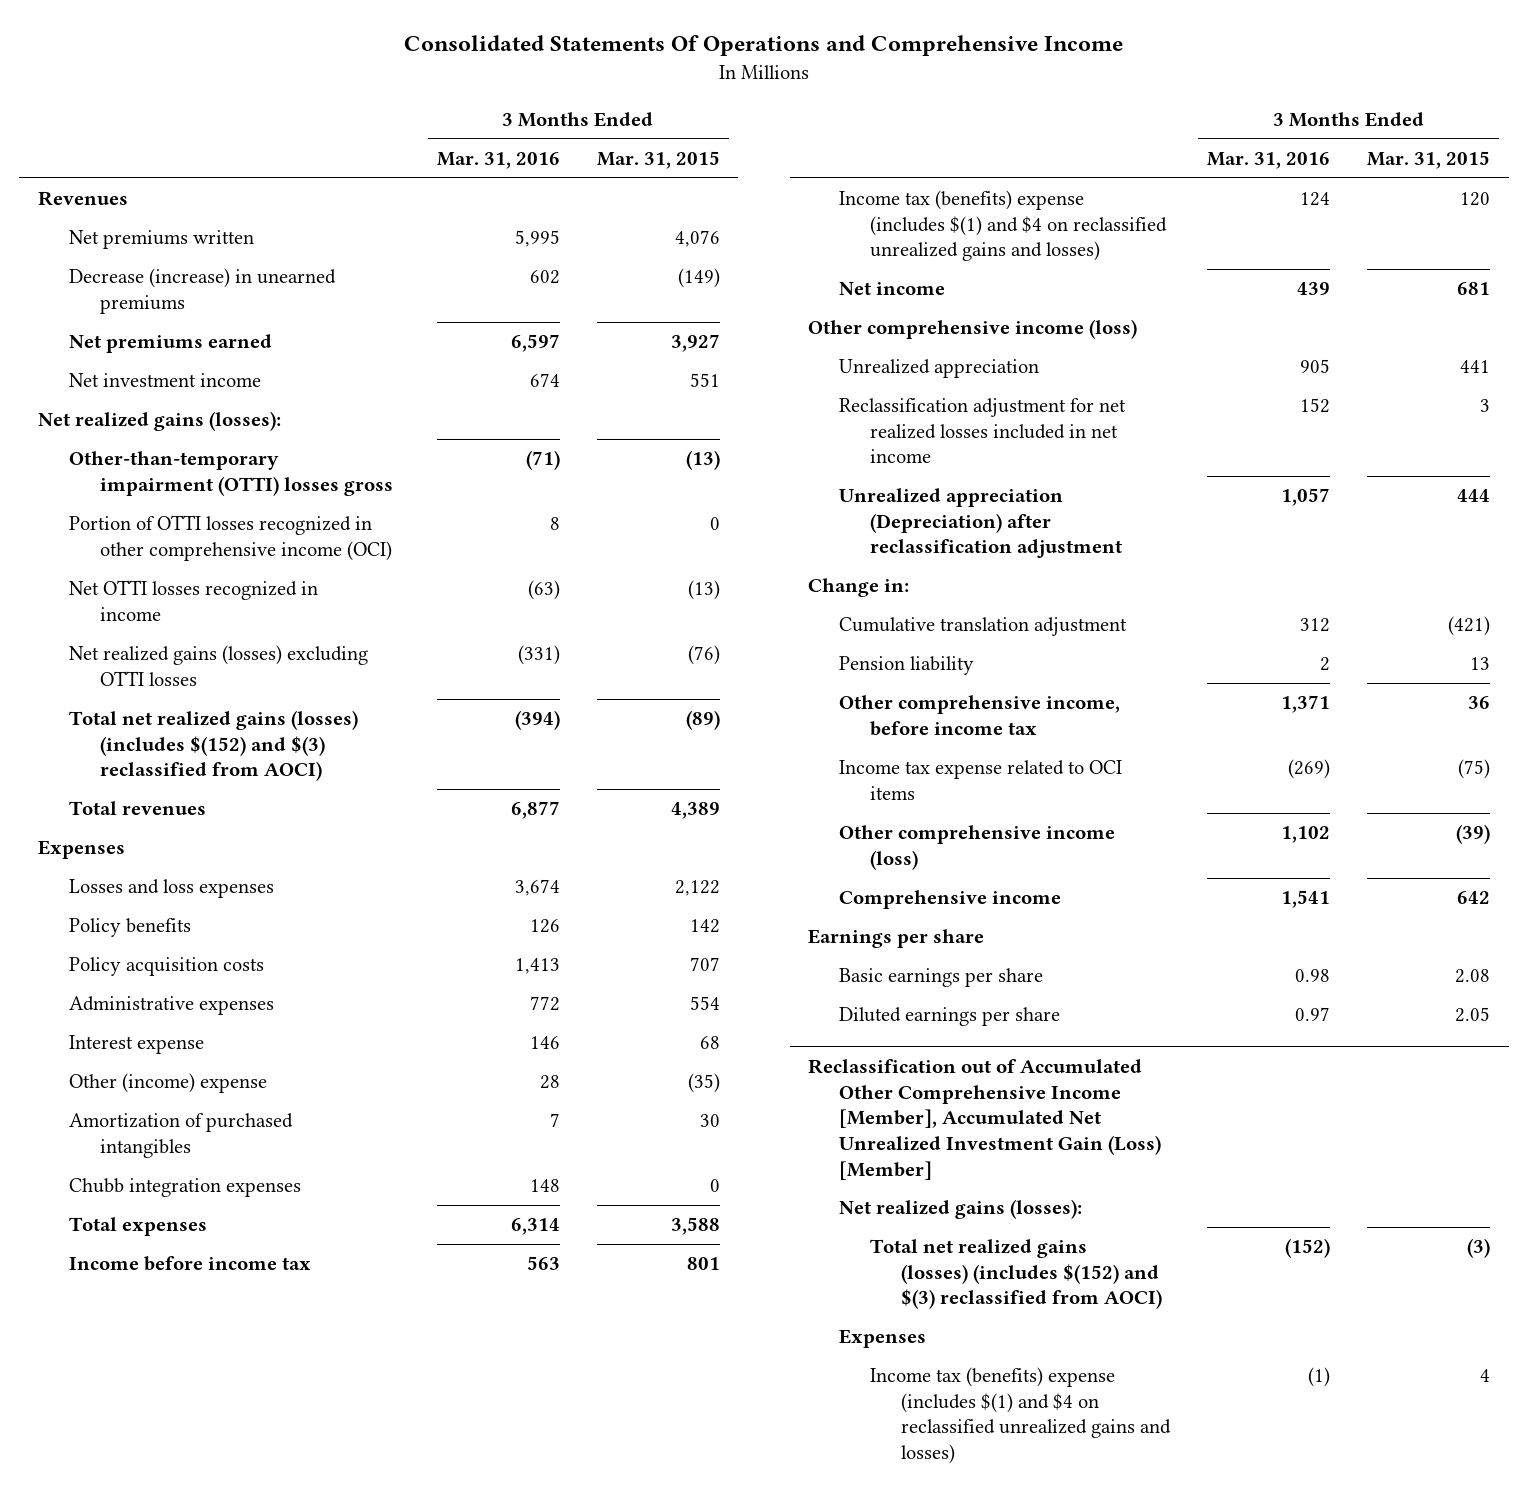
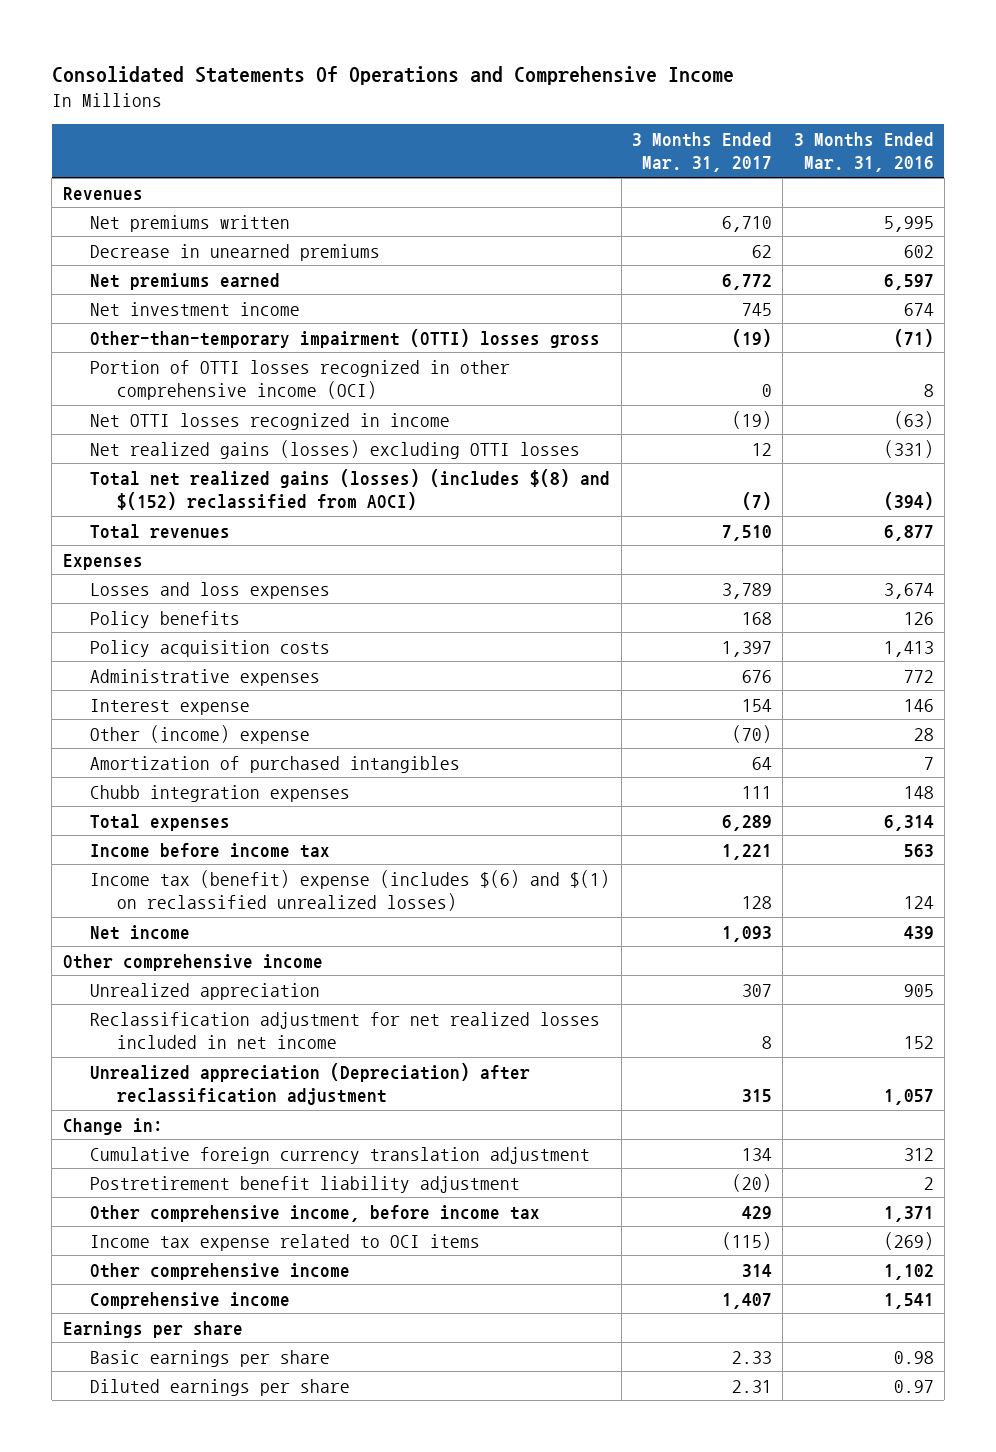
[596,150,720,169] Mar. 31, 2015 -> none
none -> [631,132,772,173] 3 Months Ended Mar. 31, 2017
[68,268,336,314] Decrease (increase) in unearned premiums -> [90,243,381,261] Decrease in unearned premiums
[37,411,281,432] Net realized gains (losses): -> none
[68,710,358,782] Total net realized gains (losses) (includes $(152) and $(3) reclassified from AOCI) -> [90,468,611,510] Total net realized gains (losses) (includes $(8) and $(152) reclassified from AOCI)
[839,190,1168,262] Income tax (benefits) expense (includes $(1) and $4 on reclassified unrealized gains and losses) -> [90,869,611,911] Income tax (benefit) expense (includes $(6) and $(1) on reclassified unrealized losses)
[808,319,1138,340] Other comprehensive income (loss) -> [62,953,323,971] Other comprehensive income
[839,617,1128,637] Cumulative translation adjustment -> [90,1146,591,1164] Cumulative foreign currency translation adjustment
[839,656,975,676] Pension liability -> [90,1175,521,1193] Postretirement benefit liability adjustment
[839,825,1116,870] Other comprehensive income (loss) -> [90,1262,351,1280] Other comprehensive income
[808,1059,1162,1180] Reclassification out of Accumulated Other Comprehensive Income [Member], Accumulated Net Unrealized Investment Gain (Loss) [Member] -> none
[839,1199,1083,1220] Net realized gains (losses): -> none
[870,1239,1163,1310] Total net realized gains (losses) (includes $(152) and $(3) reclassified from AOCI) -> none
[839,1329,927,1349] Expenses -> none
[870,1367,1172,1465] Income tax (benefits) expense (includes $(1) and $4 on reclassified unrealized gains and losses) -> none

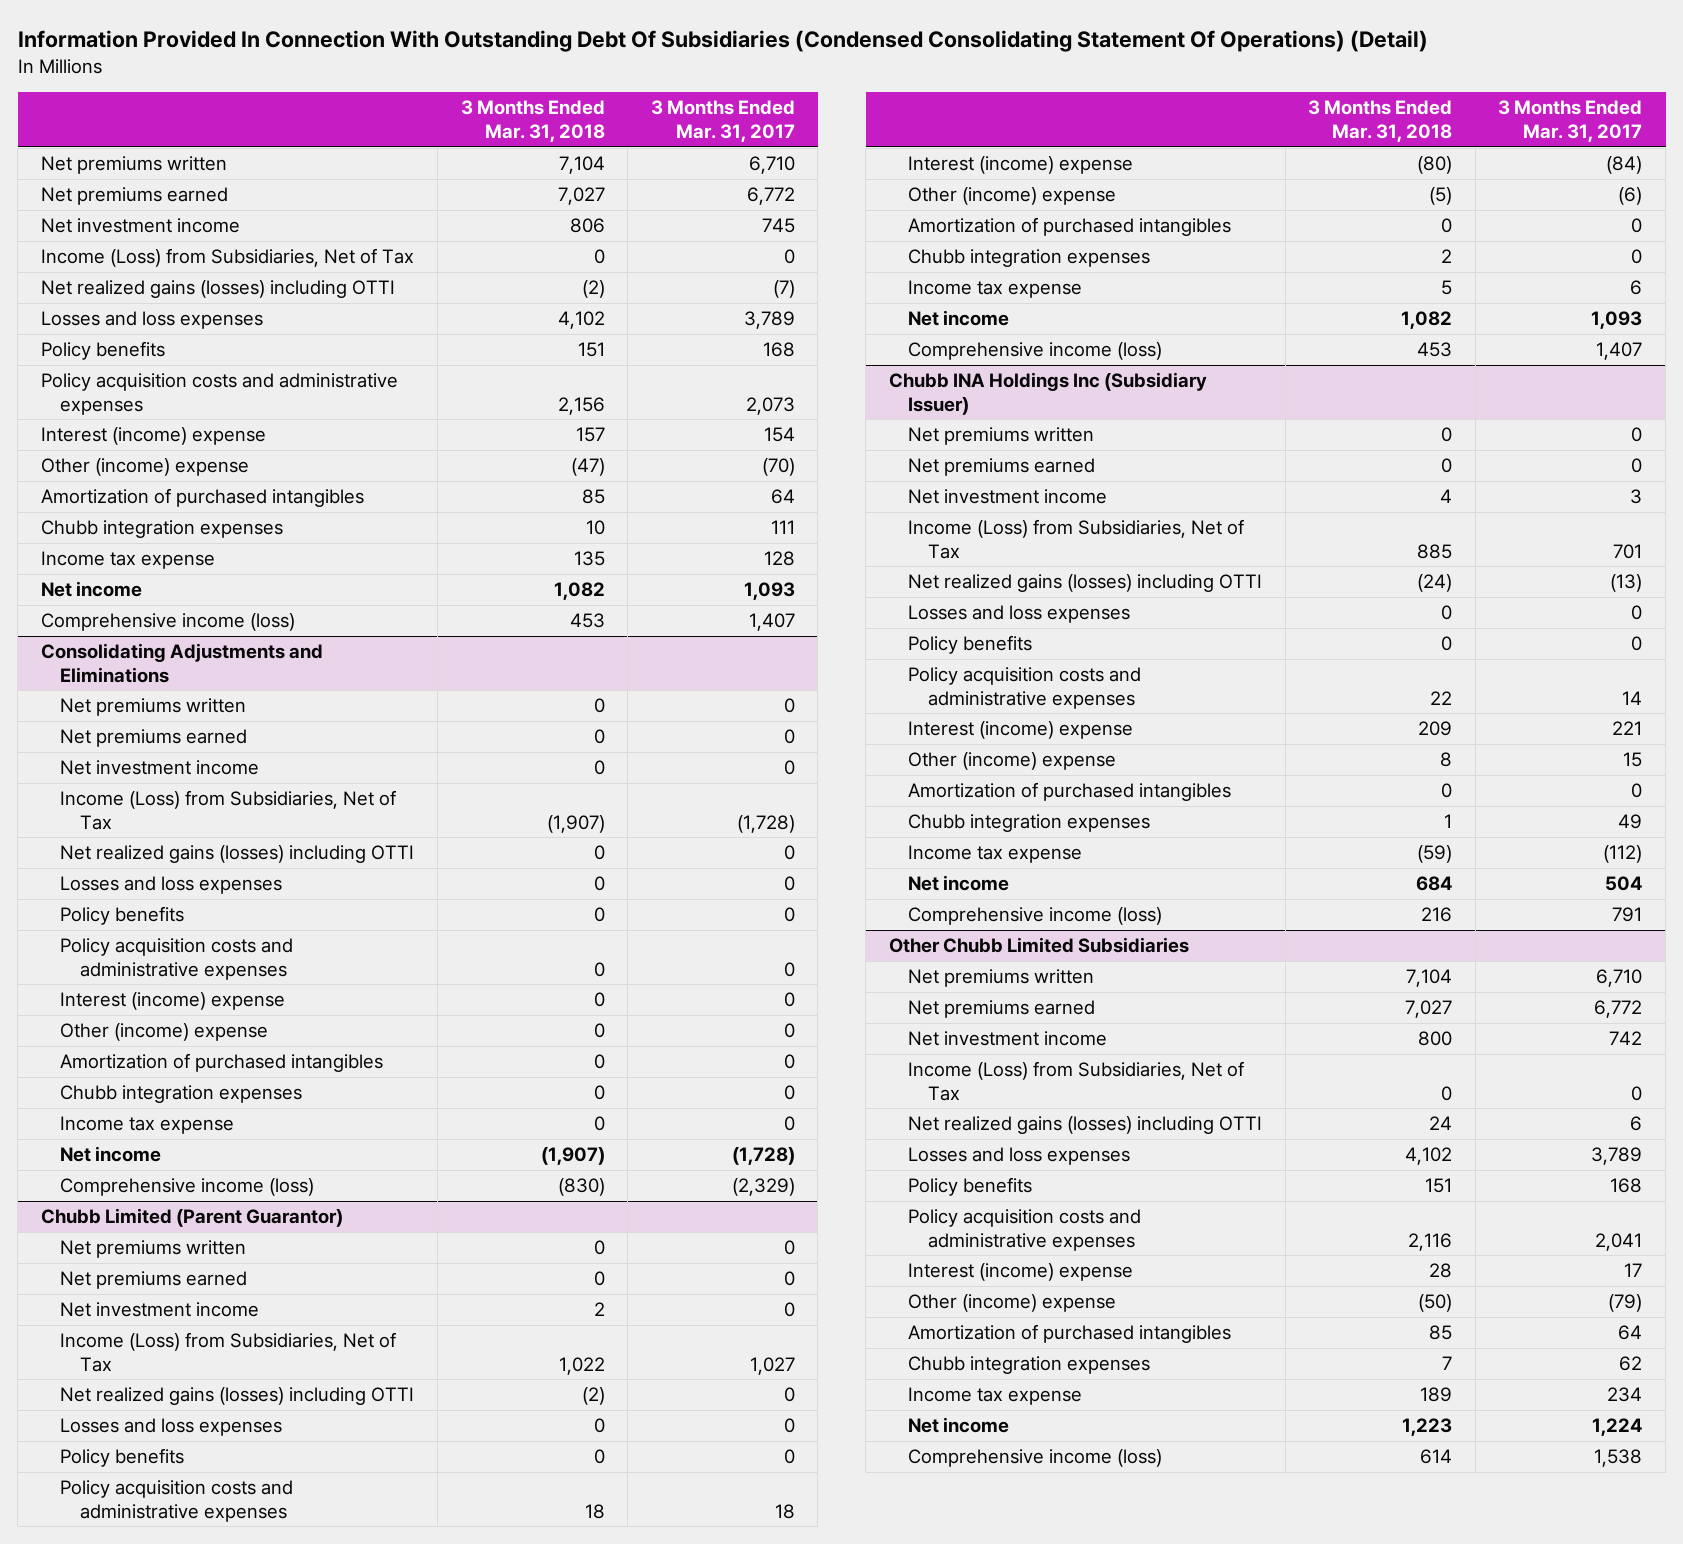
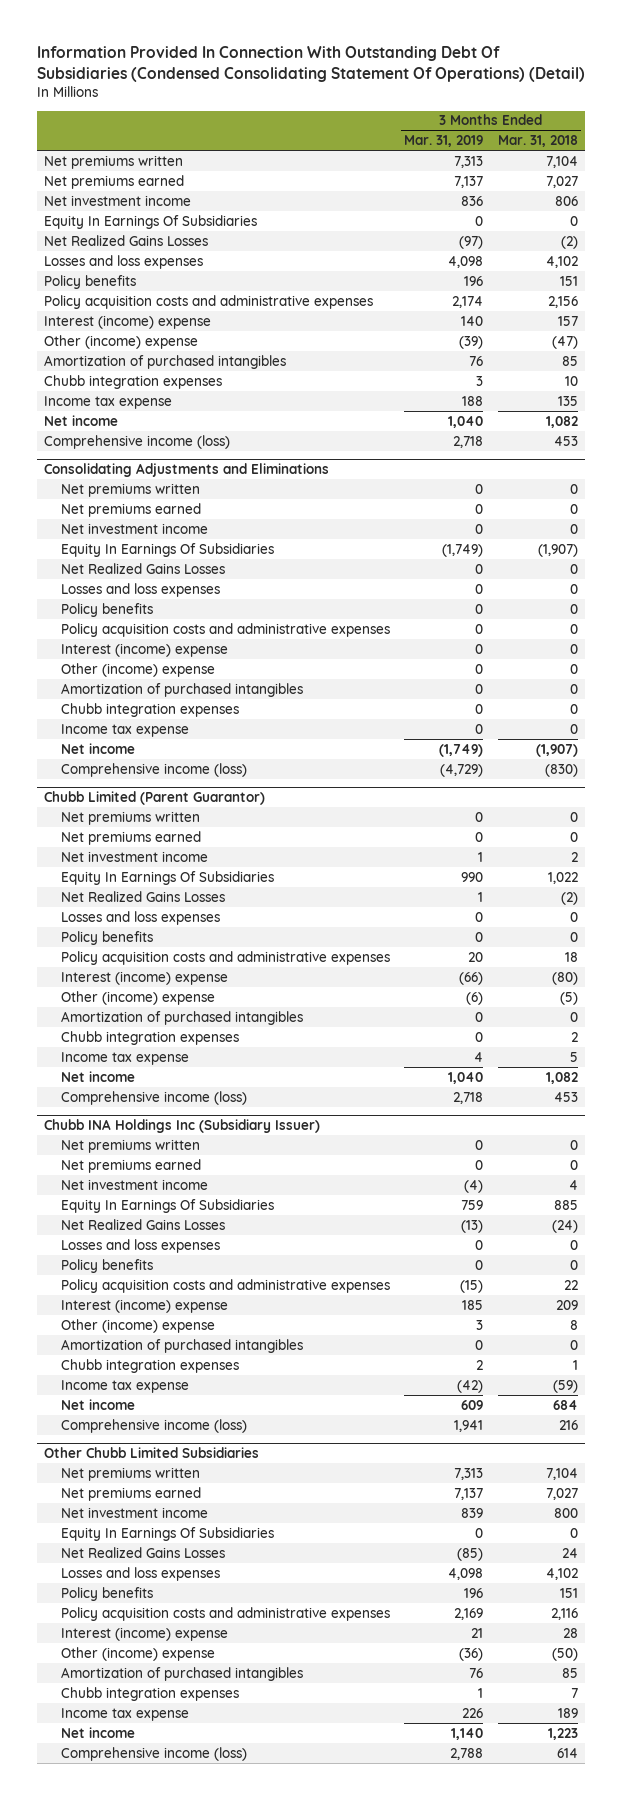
[650,100,795,142] 3 Months Ended Mar. 31, 2017 -> none
none -> [404,134,484,147] Mar. 31, 2019
[40,248,414,268] Income (Loss) from Subsidiaries, Net of Tax -> none
none -> [44,214,258,229] Equity In Earnings Of Subsidiaries
[40,280,395,299] Net realized gains (losses) including OTTI -> [44,234,209,246] Net Realized Gains Losses
[60,790,397,830] Income (Loss) from Subsidiaries, Net of Tax -> [60,542,274,557] Equity In Earnings Of Subsidiaries
[60,845,415,864] Net realized gains (losses) including OTTI -> [60,562,225,574] Net Realized Gains Losses
[60,1332,397,1372] Income (Loss) from Subsidiaries, Net of Tax -> [60,870,274,885] Equity In Earnings Of Subsidiaries
[60,1387,415,1406] Net realized gains (losses) including OTTI -> [60,890,225,902] Net Realized Gains Losses
[908,519,1245,559] Income (Loss) from Subsidiaries, Net of Tax -> [60,1198,274,1213] Equity In Earnings Of Subsidiaries
[908,574,1263,593] Net realized gains (losses) including OTTI -> [60,1218,225,1230] Net Realized Gains Losses
[908,1061,1245,1101] Income (Loss) from Subsidiaries, Net of Tax -> none
none -> [60,1526,274,1541] Equity In Earnings Of Subsidiaries
[908,1116,1263,1135] Net realized gains (losses) including OTTI -> [60,1546,225,1558] Net Realized Gains Losses

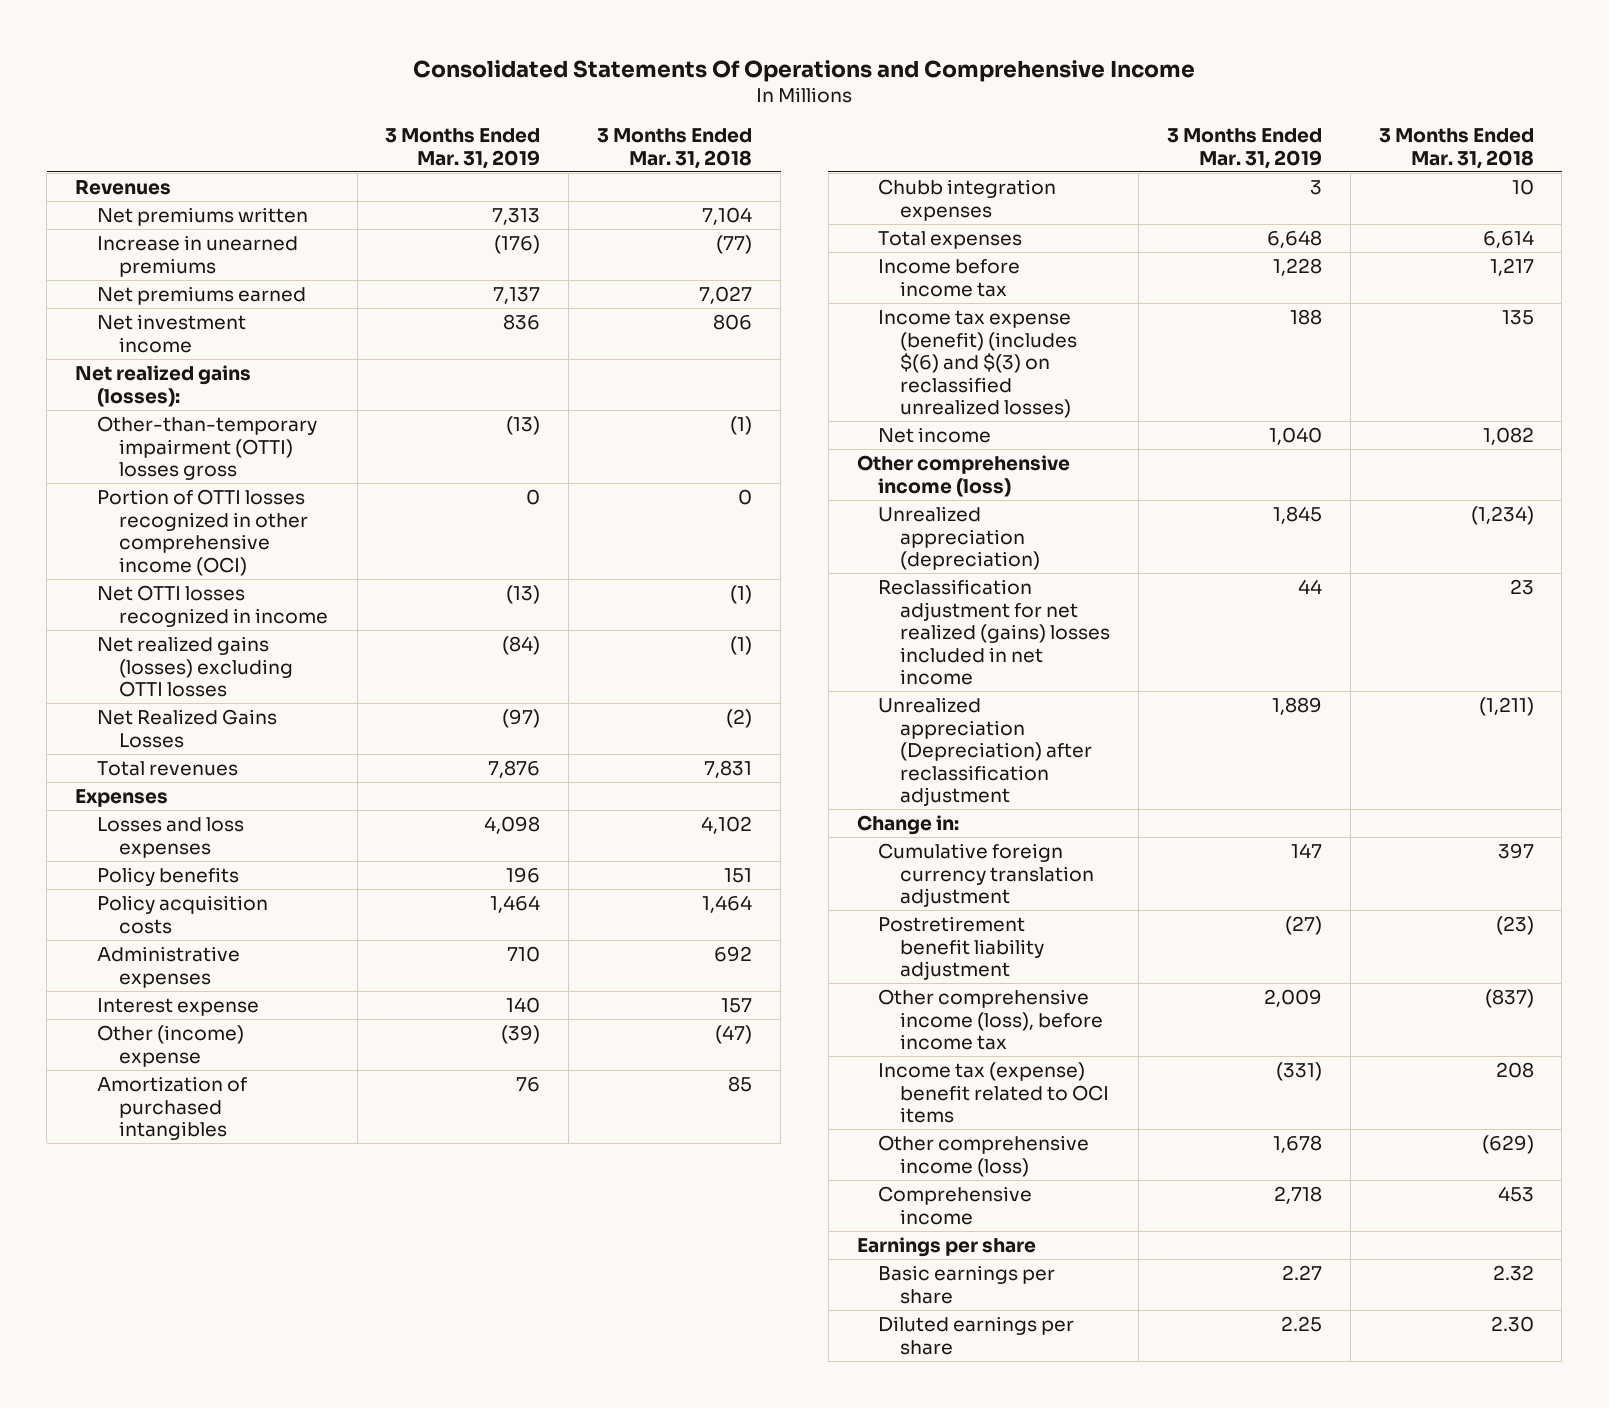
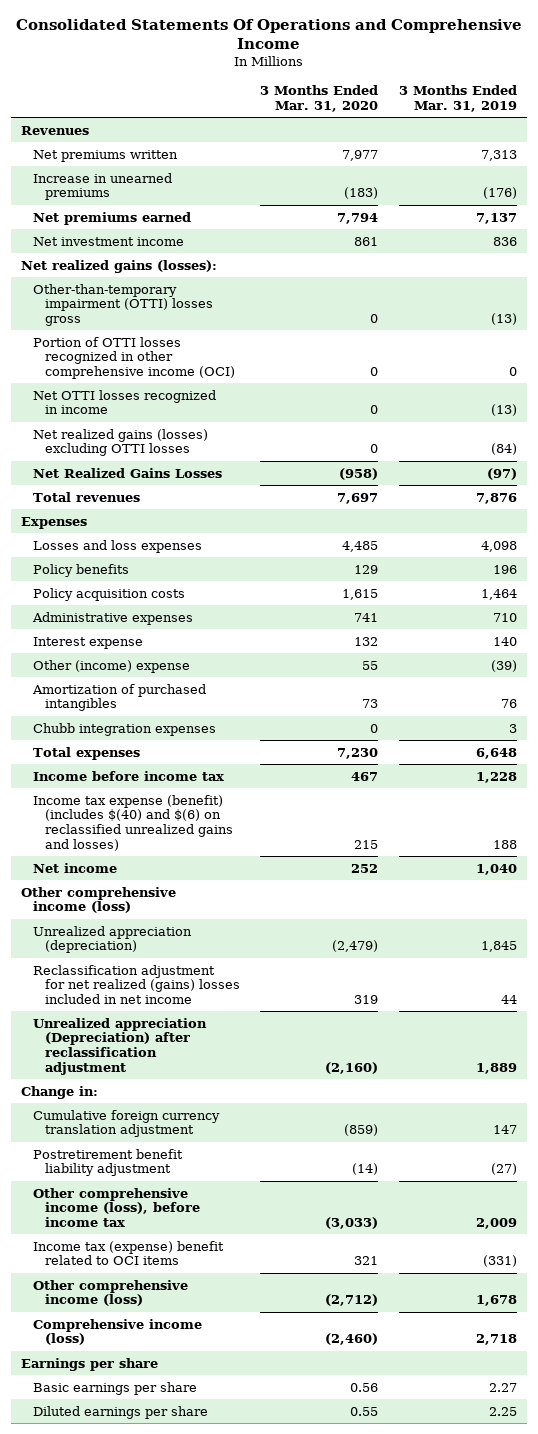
[597,128,753,170] 3 Months Ended Mar. 31, 2018 -> none
none -> [260,85,379,112] 3 Months Ended Mar. 31, 2020
[878,309,1078,419] Income tax expense (benefit) (includes $(6) and $(3) on reclassified unrealized losses) -> [32,794,233,851] Income tax expense (benefit) (includes $(40) and $(6) on reclassified unrealized gains and losses)
[878,1185,1033,1225] Comprehensive income -> [32,1318,202,1346] Comprehensive income (loss)

